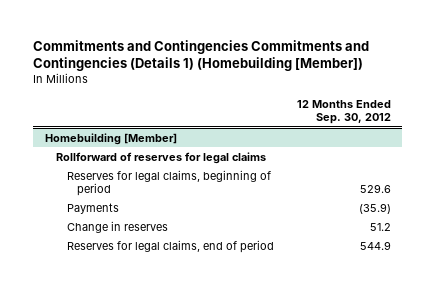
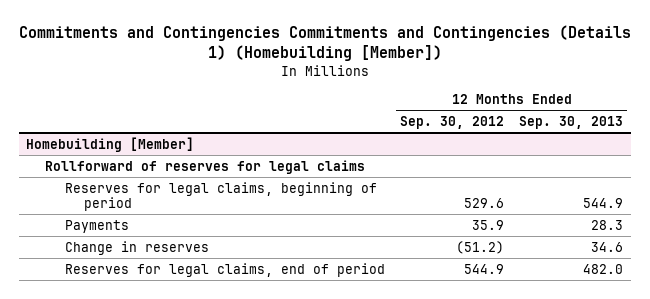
none -> [519,116,624,130] Sep. 30, 2013
[358,202,391,214] (35.9) -> [471,219,504,230] 35.9
[369,222,391,231] 51.2 -> [455,240,504,254] (51.2)

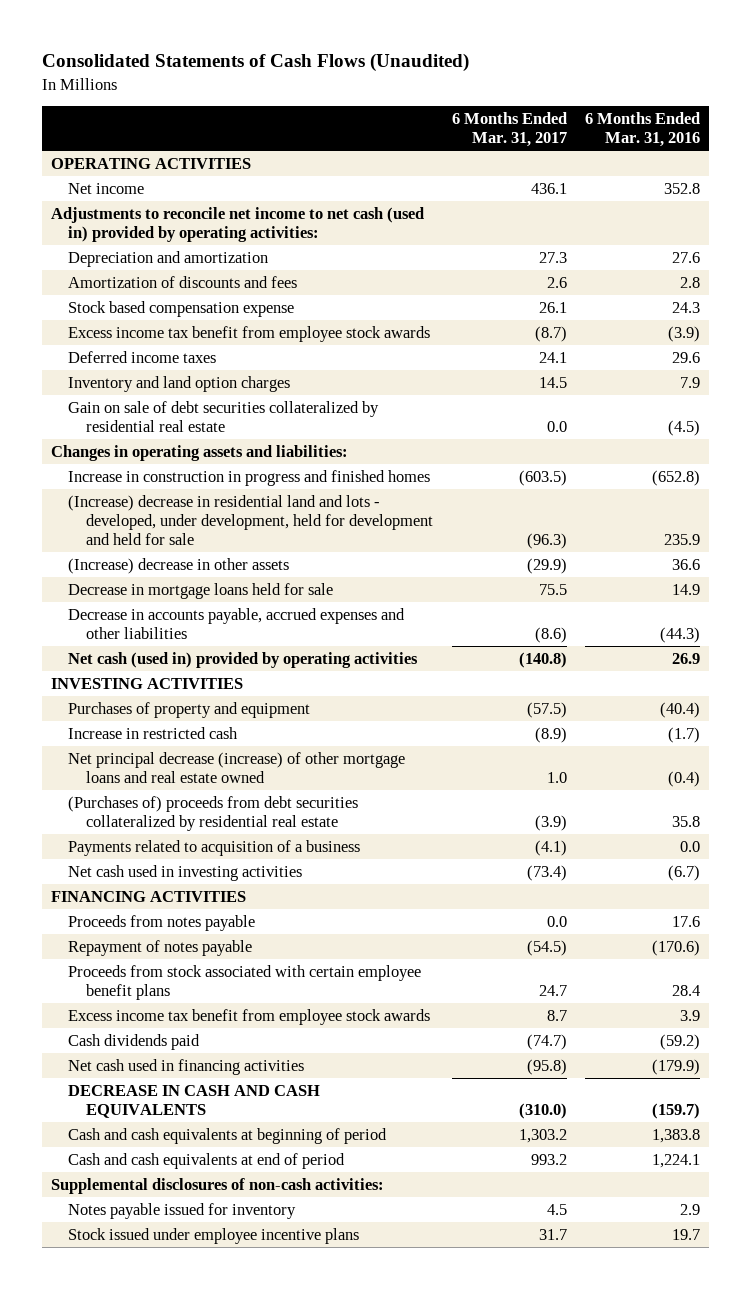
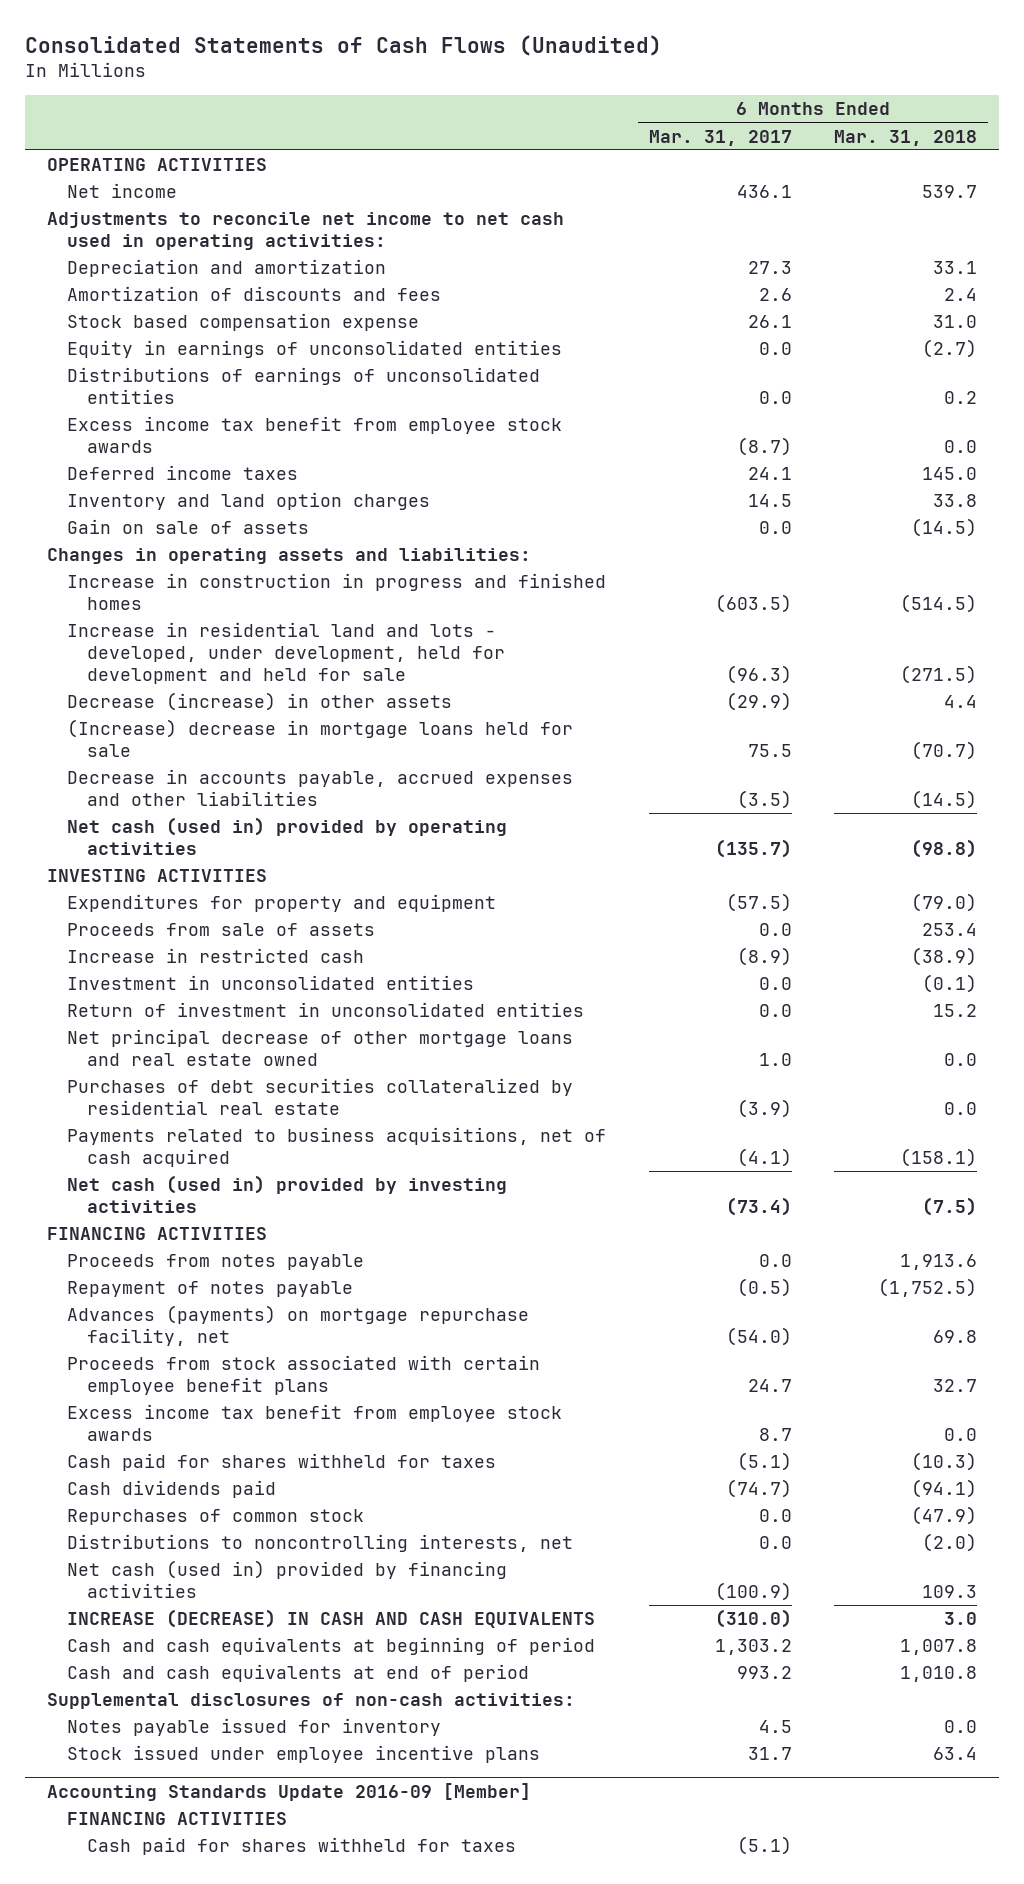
[585,111,701,148] 6 Months Ended Mar. 31, 2016 -> none
none -> [834,129,978,146] Mar. 31, 2018
[50,206,424,242] Adjustments to reconcile net income to net cash (used in) provided by operating activities: -> [46,212,564,250] Adjustments to reconcile net income to net cash used in operating activities:
none -> [67,340,563,359] Equity in earnings of unconsolidated entities
none -> [67,367,541,404] Distributions of earnings of unconsolidated entities
[68,400,380,432] Gain on sale of debt securities collateralized by residential real estate -> none
none -> [67,519,310,535] Gain on sale of assets
[68,494,434,546] (Increase) decrease in residential land and lots - developed, under development, held for development and held for sale -> [67,622,506,684] Increase in residential land and lots - developed, under development, held for development and held for sale
[68,557,290,574] (Increase) decrease in other assets -> [67,692,453,712] Decrease (increase) in other assets
[68,582,334,599] Decrease in mortgage loans held for sale -> [67,719,574,757] (Increase) decrease in mortgage loans held for sale
[534,626,567,643] (8.6) -> [736,789,792,809] (3.5)
[518,651,567,668] (140.8) -> [714,838,792,858] (135.7)
[68,701,311,718] Purchases of property and equipment -> [67,894,497,913] Expenditures for property and equipment
none -> [67,923,376,937] Proceeds from sale of assets
none -> [67,975,475,991] Investment in unconsolidated entities
none -> [67,1002,585,1018] Return of investment in unconsolidated entities
[68,751,406,783] Net principal decrease (increase) of other mortgage loans and real estate owned -> [67,1029,574,1066] Net principal decrease of other mortgage loans and real estate owned
[68,795,359,831] (Purchases of) proceeds from debt securities collateralized by residential real estate -> [67,1078,574,1115] Purchases of debt securities collateralized by residential real estate
[68,839,361,856] Payments related to acquisition of a business -> [67,1127,607,1167] Payments related to business acquisitions, net of cash acquired
[68,864,303,881] Net cash used in investing activities -> [67,1175,508,1213] Net cash (used in) provided by investing activities
[526,939,567,956] (54.5) -> [736,1278,792,1298] (0.5)
none -> [67,1305,530,1346] Advances (payments) on mortgage repurchase facility, net
none -> [67,1453,497,1472] Cash paid for shares withheld for taxes
none -> [67,1509,365,1526] Repurchases of common stock
none -> [67,1534,574,1553] Distributions to noncontrolling interests, net
[68,1058,305,1075] Net cash used in financing activities -> [67,1560,508,1598] Net cash (used in) provided by financing activities
[526,1058,567,1075] (95.8) -> [714,1581,792,1601] (100.9)
[68,1084,321,1118] DECREASE IN CASH AND CASH EQUIVALENTS -> [67,1609,596,1629] INCREASE (DECREASE) IN CASH AND CASH EQUIVALENTS
none -> [46,1782,531,1801] Accounting Standards Update 2016-09 [Member]
none -> [67,1812,288,1826] FINANCING ACTIVITIES
none -> [87,1837,517,1856] Cash paid for shares withheld for taxes

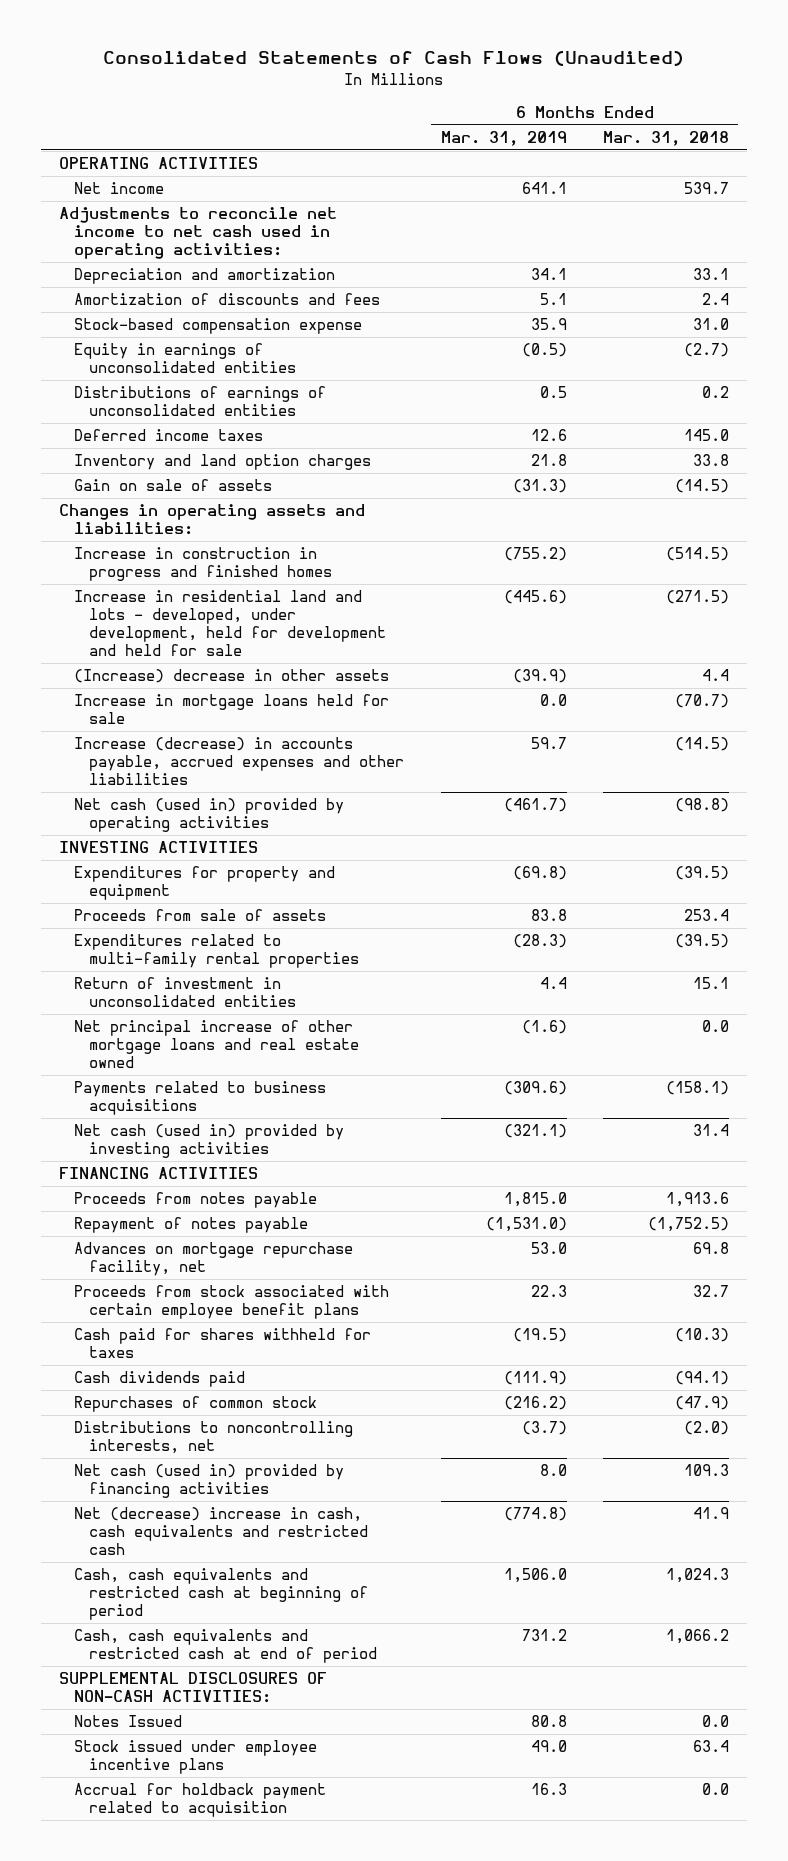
[648,129,792,146] Mar. 31, 2017 -> none
none -> [440,131,567,147] Mar. 31, 2019
[67,313,420,332] Stock based compensation expense -> [74,318,363,335] Stock-based compensation expense
[67,416,563,453] Excess income tax benefit from employee stock awards -> none
[67,692,453,712] Decrease (increase) in other assets -> [74,669,390,684] (Increase) decrease in other assets
[67,719,574,757] (Increase) decrease in mortgage loans held for sale -> [74,694,390,725] Increase in mortgage loans held for sale
[67,769,574,806] Decrease in accounts payable, accrued expenses and other liabilities -> [74,737,405,786] Increase (decrease) in accounts payable, accrued expenses and other liabilities
[911,893,978,913] (79.0) -> [675,866,730,881] (39.5)
[67,948,365,964] Increase in restricted cash -> none
[67,975,475,991] Investment in unconsolidated entities -> none
[67,1078,574,1115] Purchases of debt securities collateralized by residential real estate -> none
none -> [74,934,360,969] Expenditures related to multi-family rental properties
[933,1004,978,1018] 15.2 -> [693,977,730,990] 15.1
[67,1029,574,1066] Net principal decrease of other mortgage loans and real estate owned -> [74,1020,360,1069] Net principal increase of other mortgage loans and real estate owned
[67,1127,607,1167] Payments related to business acquisitions, net of cash acquired -> [74,1081,327,1116] Payments related to business acquisitions
[922,1196,978,1216] (7.5) -> [693,1124,730,1137] 31.4
[67,1305,530,1346] Advances (payments) on mortgage repurchase facility, net -> [74,1242,354,1277] Advances on mortgage repurchase facility, net
[67,1404,563,1441] Excess income tax benefit from employee stock awards -> none
[67,1609,596,1629] INCREASE (DECREASE) IN CASH AND CASH EQUIVALENTS -> [74,1507,369,1556] Net (decrease) increase in cash, cash equivalents and restricted cash
[944,1612,978,1626] 3.0 -> [693,1507,730,1520] 41.9
[67,1637,596,1656] Cash and cash equivalents at beginning of period -> [74,1568,369,1621] Cash, cash equivalents and restricted cash at beginning of period
[900,1639,978,1656] 1,007.8 -> [666,1568,730,1584] 1,024.3
[67,1664,530,1683] Cash and cash equivalents at end of period -> [74,1629,378,1664] Cash, cash equivalents and restricted cash at end of period
[900,1666,978,1683] 1,010.8 -> [666,1629,730,1645] 1,066.2
[46,1693,575,1710] Supplemental disclosures of non-cash activities: -> [58,1672,327,1704] SUPPLEMENTAL DISCLOSURES OF NON-CASH ACTIVITIES:
[67,1718,442,1737] Notes payable issued for inventory -> [74,1715,183,1728] Notes Issued
[46,1782,531,1801] Accounting Standards Update 2016-09 [Member] -> none
[67,1812,288,1826] FINANCING ACTIVITIES -> none
[87,1837,517,1856] Cash paid for shares withheld for taxes -> none
none -> [74,1783,327,1818] Accrual for holdback payment related to acquisition

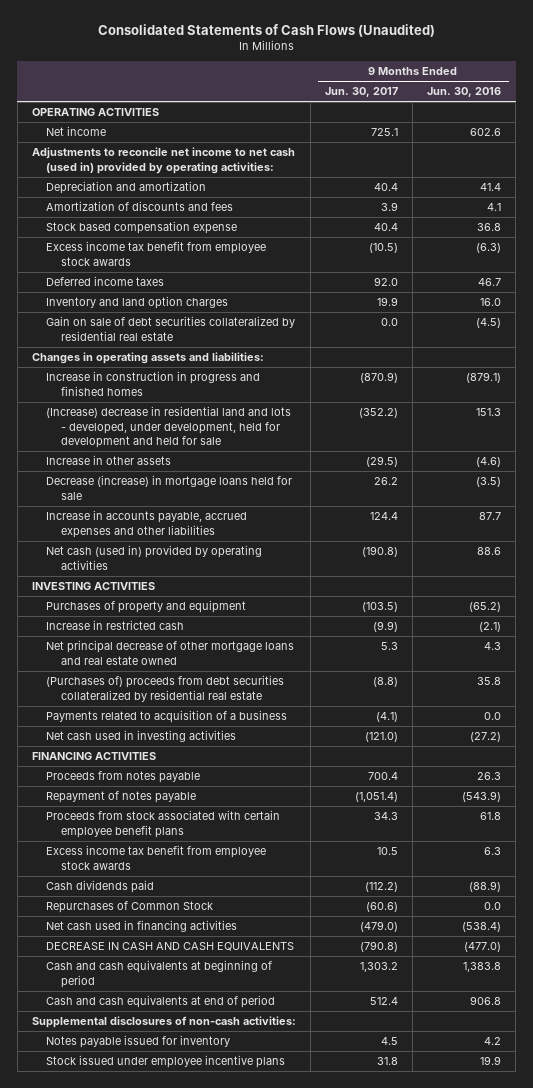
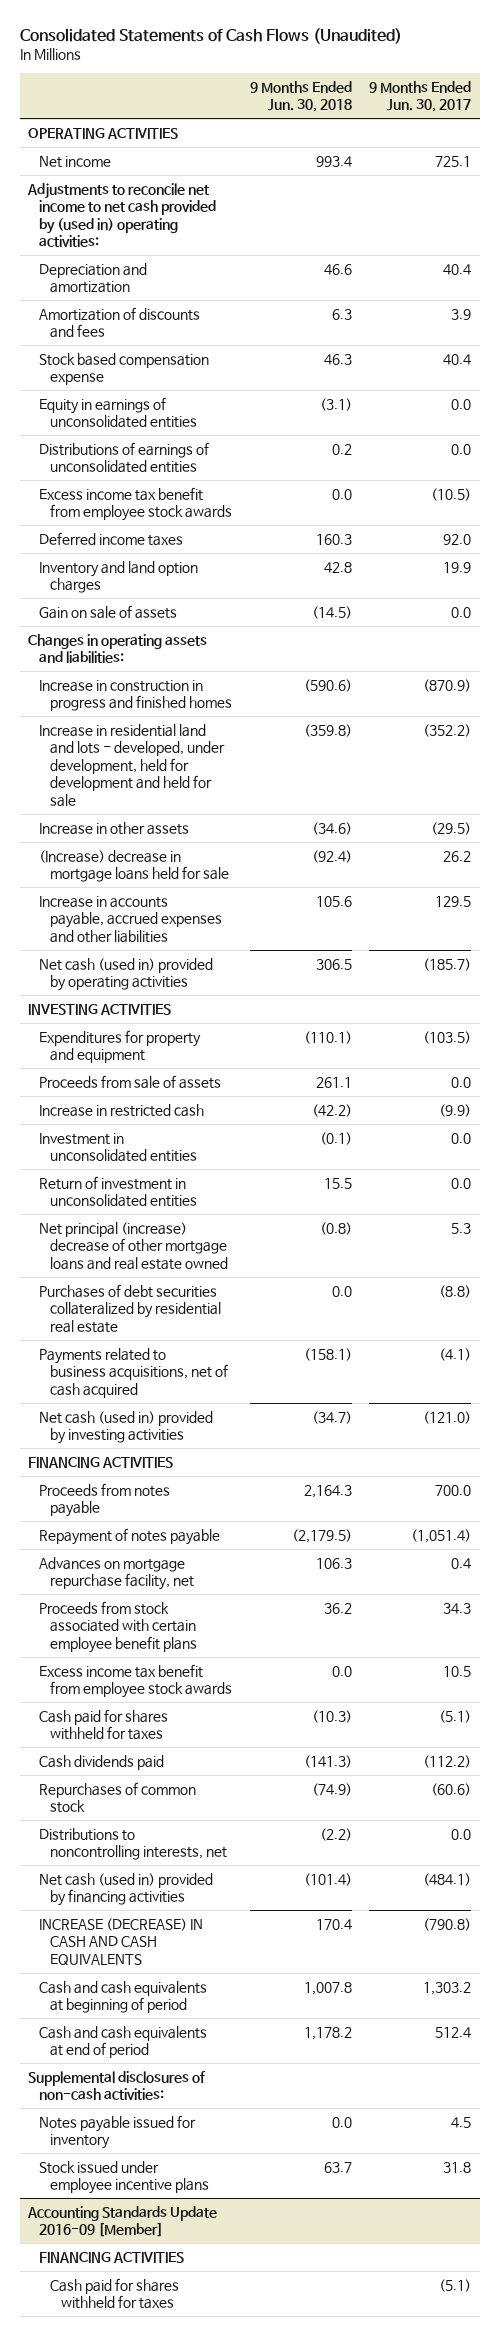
[427,87,502,98] Jun. 30, 2016 -> none
none -> [249,80,352,113] 9 Months Ended Jun. 30, 2018
[31,147,295,174] Adjustments to reconcile net income to net cash (used in) provided by operating activities: -> [27,182,217,248] Adjustments to reconcile net income to net cash provided by (used in) operating activities:
none -> [39,396,197,429] Equity in earnings of unconsolidated entities
none -> [39,441,210,474] Distributions of earnings of unconsolidated entities
[46,316,296,341] Gain on sale of debt securities collateralized by residential real estate -> none
none -> [39,604,178,619] Gain on sale of assets
[46,406,292,449] (Increase) decrease in residential land and lots - developed, under development, held for development and held for sale -> [39,723,225,807] Increase in residential land and lots - developed, under development, held for development and held for sale
[46,475,293,500] Decrease (increase) in mortgage loans held for sale -> [39,849,229,883] (Increase) decrease in mortgage loans held for sale
[370,512,399,521] 124.4 -> [435,895,472,907] 129.5
[362,546,399,558] (190.8) -> [423,957,472,971] (185.7)
[46,600,247,614] Purchases of property and equipment -> [39,1029,202,1064] Expenditures for property and equipment
none -> [39,1074,222,1089] Proceeds from sale of assets
none -> [39,1132,197,1163] Investment in unconsolidated entities
none -> [39,1175,197,1208] Return of investment in unconsolidated entities
[46,640,295,665] Net principal decrease of other mortgage loans and real estate owned -> [39,1221,228,1270] Net principal (increase) decrease of other mortgage loans and real estate owned
[46,675,285,702] (Purchases of) proceeds from debt securities collateralized by residential real estate -> [39,1283,221,1333] Purchases of debt securities collateralized by residential real estate
[46,710,288,724] Payments related to acquisition of a business -> [39,1347,228,1398] Payments related to business acquisitions, net of cash acquired
[46,730,237,743] Net cash used in investing activities -> [39,1410,214,1445] Net cash (used in) provided by investing activities
[368,772,399,781] 700.4 -> [435,1484,472,1496] 700.0
none -> [39,1556,194,1591] Advances on mortgage repurchase facility, net
none -> [39,1708,169,1741] Cash paid for shares withheld for taxes
[46,901,214,914] Repurchases of Common Stock -> [39,1781,197,1814] Repurchases of common stock
none -> [39,1827,227,1861] Distributions to noncontrolling interests, net
[46,920,238,933] Net cash used in financing activities -> [39,1872,214,1907] Net cash (used in) provided by financing activities
[360,921,399,933] (479.0) -> [423,1872,472,1886] (484.1)
[46,942,295,952] DECREASE IN CASH AND CASH EQUIVALENTS -> [39,1917,204,1966] INCREASE (DECREASE) IN CASH AND CASH EQUIVALENTS
none -> [27,2205,218,2238] Accounting Standards Update 2016-09 [Member]
none -> [39,2251,185,2263] FINANCING ACTIVITIES
none -> [49,2277,179,2310] Cash paid for shares withheld for taxes

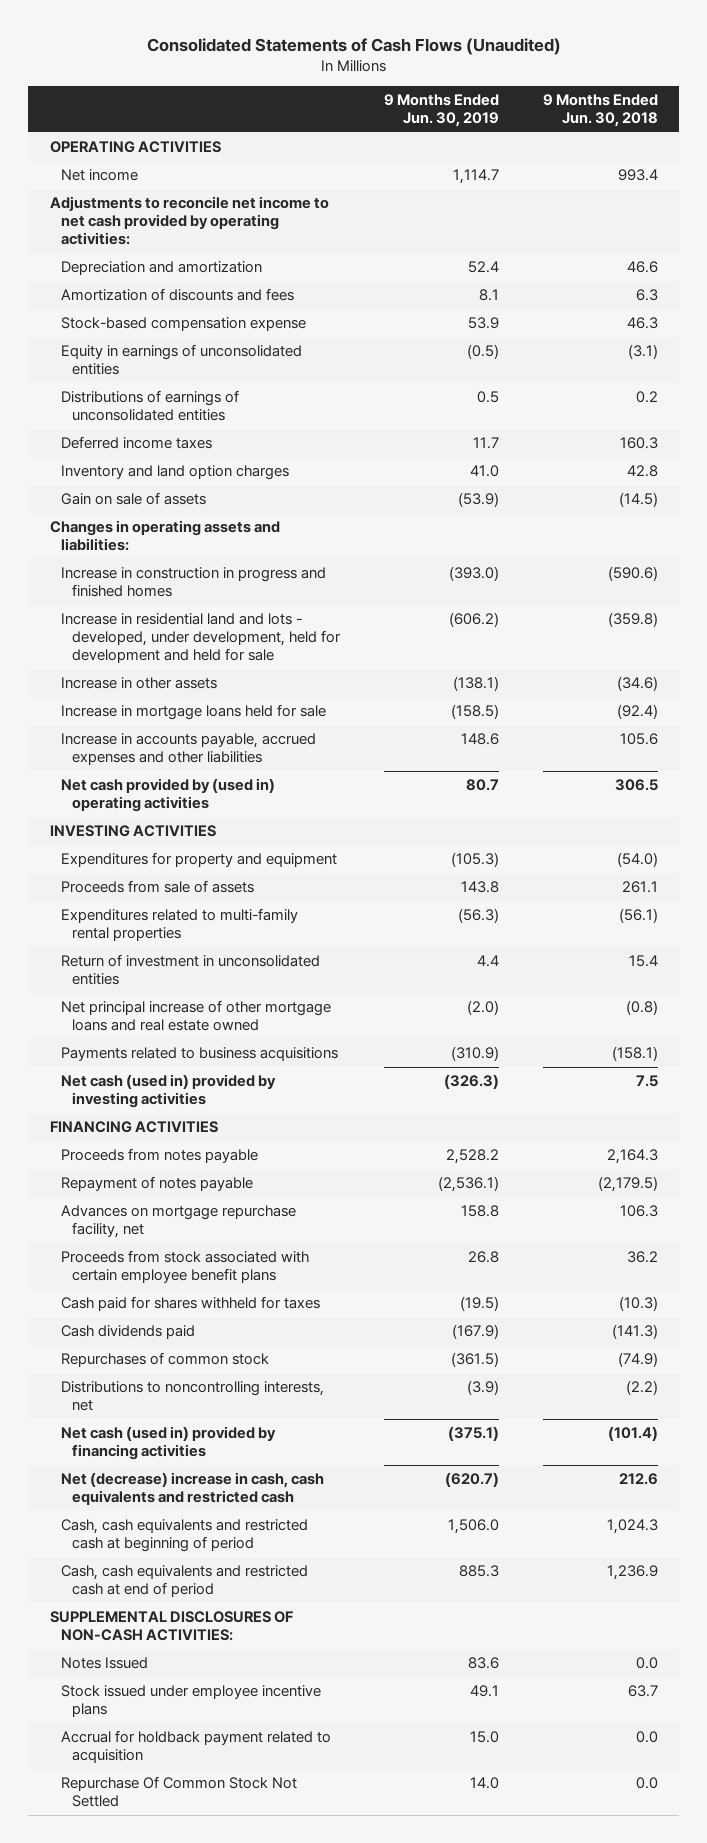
[369,80,472,113] 9 Months Ended Jun. 30, 2017 -> none
none -> [383,94,499,128] 9 Months Ended Jun. 30, 2019
[27,182,217,248] Adjustments to reconcile net income to net cash provided by (used in) operating activities: -> [49,196,329,246] Adjustments to reconcile net income to net cash provided by operating activities:
[39,352,210,386] Stock based compensation expense -> [60,317,306,332] Stock-based compensation expense
[39,486,232,522] Excess income tax benefit from employee stock awards -> none
[39,849,229,883] (Increase) decrease in mortgage loans held for sale -> [60,704,326,721] Increase in mortgage loans held for sale
[39,957,214,992] Net cash (used in) provided by operating activities -> [60,778,275,813] Net cash provided by (used in) operating activities
[303,1030,352,1044] (110.1) -> [616,852,658,868] (54.0)
[39,1103,205,1117] Increase in restricted cash -> none
[39,1132,197,1163] Investment in unconsolidated entities -> none
[39,1283,221,1333] Purchases of debt securities collateralized by residential real estate -> none
none -> [60,908,298,942] Expenditures related to multi-family rental properties
[323,1177,352,1189] 15.5 -> [628,955,658,968] 15.4
[39,1221,228,1270] Net principal (increase) decrease of other mortgage loans and real estate owned -> [60,1000,331,1032] Net principal increase of other mortgage loans and real estate owned
[39,1347,228,1398] Payments related to business acquisitions, net of cash acquired -> [60,1047,338,1062] Payments related to business acquisitions
[311,1410,352,1424] (34.7) -> [635,1075,658,1088] 7.5
[39,1663,232,1699] Excess income tax benefit from employee stock awards -> none
[39,1917,204,1966] INCREASE (DECREASE) IN CASH AND CASH EQUIVALENTS -> [60,1472,324,1506] Net (decrease) increase in cash, cash equivalents and restricted cash
[315,1918,352,1930] 170.4 -> [618,1473,658,1486] 212.6
[39,1980,208,2014] Cash and cash equivalents at beginning of period -> [60,1519,308,1553] Cash, cash equivalents and restricted cash at beginning of period
[303,1981,352,1995] 1,007.8 -> [606,1519,658,1535] 1,024.3
[39,2025,208,2059] Cash and cash equivalents at end of period -> [60,1565,308,1598] Cash, cash equivalents and restricted cash at end of period
[303,2026,352,2040] 1,178.2 -> [606,1565,658,1581] 1,236.9
[28,2070,207,2101] Supplemental disclosures of non-cash activities: -> [49,1611,293,1642] SUPPLEMENTAL DISCLOSURES OF NON-CASH ACTIVITIES:
[39,2114,197,2150] Notes payable issued for inventory -> [60,1657,148,1670] Notes Issued
[27,2205,218,2238] Accounting Standards Update 2016-09 [Member] -> none
[39,2251,185,2263] FINANCING ACTIVITIES -> none
[49,2277,179,2310] Cash paid for shares withheld for taxes -> none
none -> [60,1730,331,1764] Accrual for holdback payment related to acquisition
none -> [60,1776,297,1808] Repurchase Of Common Stock Not Settled

